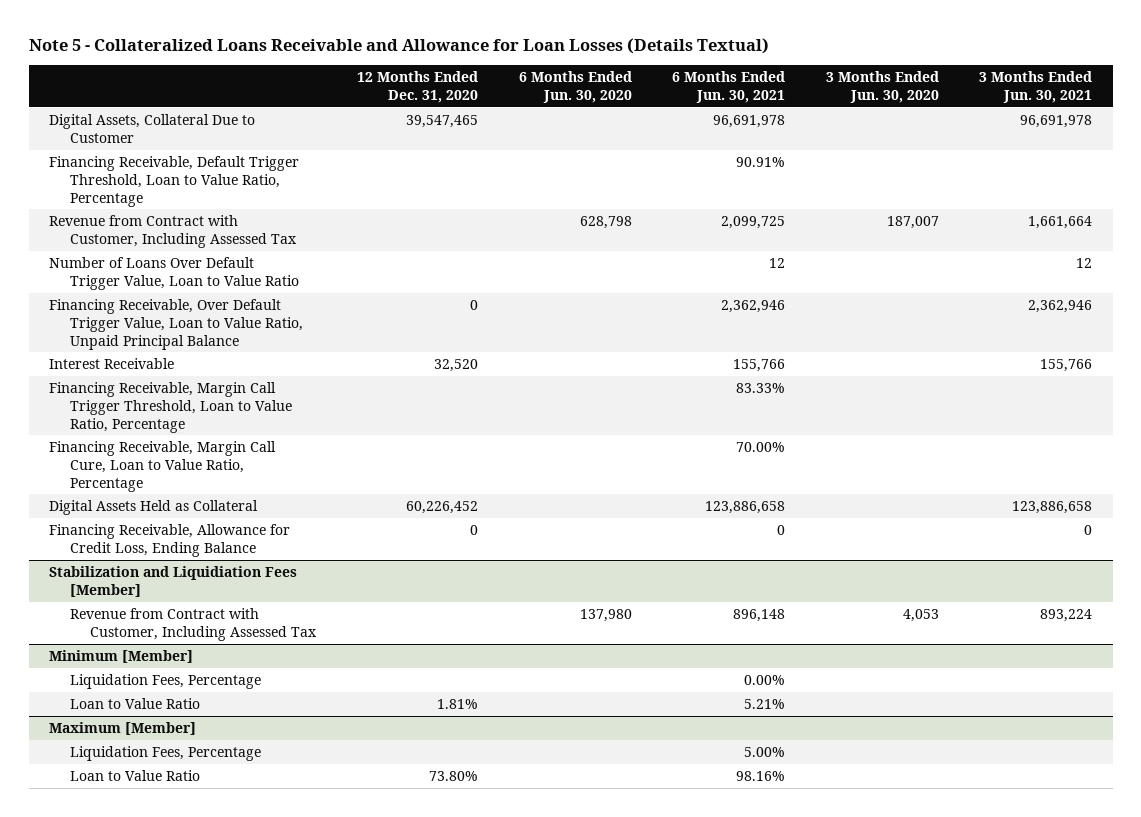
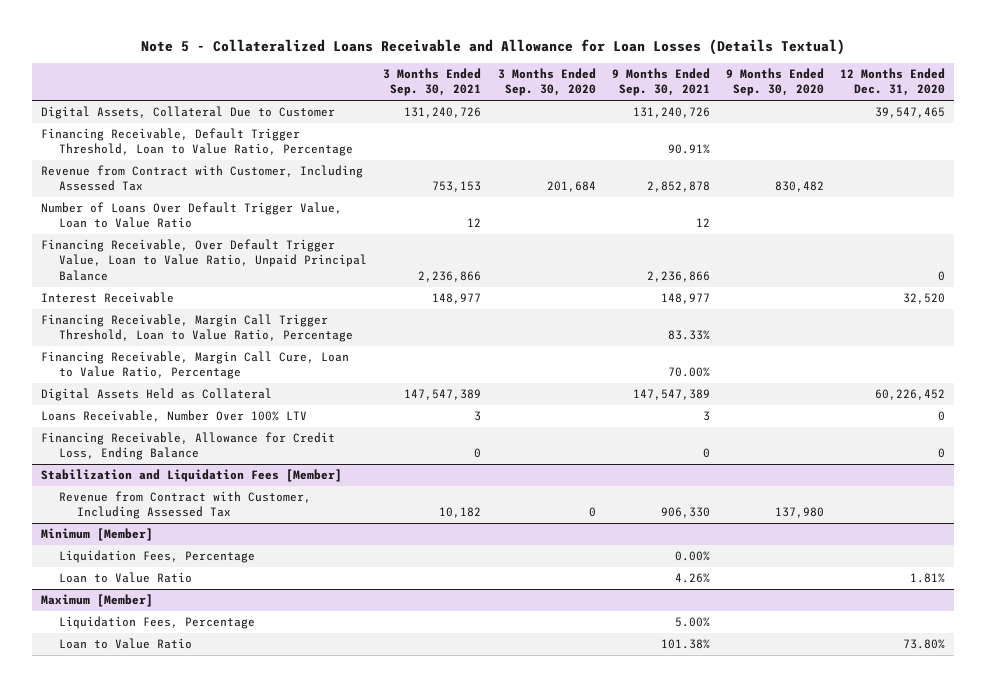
[518,70,632,103] 6 Months Ended Jun. 30, 2020 -> none
[672,70,786,103] 6 Months Ended Jun. 30, 2021 -> none
[825,70,939,103] 3 Months Ended Jun. 30, 2020 -> none
[979,70,1093,103] 3 Months Ended Jun. 30, 2021 -> none
none -> [383,68,482,97] 3 Months Ended Sep. 30, 2021
none -> [497,68,596,97] 3 Months Ended Sep. 30, 2020
none -> [611,68,710,97] 9 Months Ended Sep. 30, 2021
none -> [726,68,825,97] 9 Months Ended Sep. 30, 2020
none -> [40,410,307,423] Loans Receivable, Number Over 100% LTV
[48,565,297,597] Stabilization and Liquidiation Fees [Member] -> none
[69,607,318,641] Revenue from Contract with Customer, Including Assessed Tax -> none
none -> [40,469,342,483] Stabilization and Liquidation Fees [Member]
none -> [58,491,311,520] Revenue from Contract with Customer, Including Assessed Tax

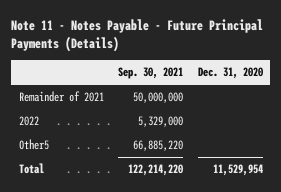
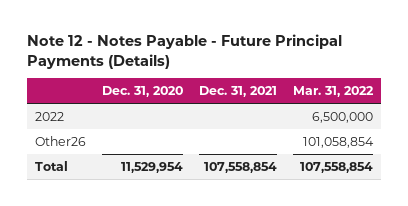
[11,18,264,53] Note 11 - Notes Payable - Future Principal Payments (Details) -> [26,34,342,69] Note 12 - Notes Payable - Future Principal Payments (Details)
[118,67,184,80] Sep. 30, 2021 -> none
none -> [198,86,277,98] Dec. 31, 2021
none -> [293,86,375,98] Mar. 31, 2022
[18,91,104,103] Remainder of 2021 -> none
[18,139,49,151] Other5 -> [34,135,86,146] Other26

